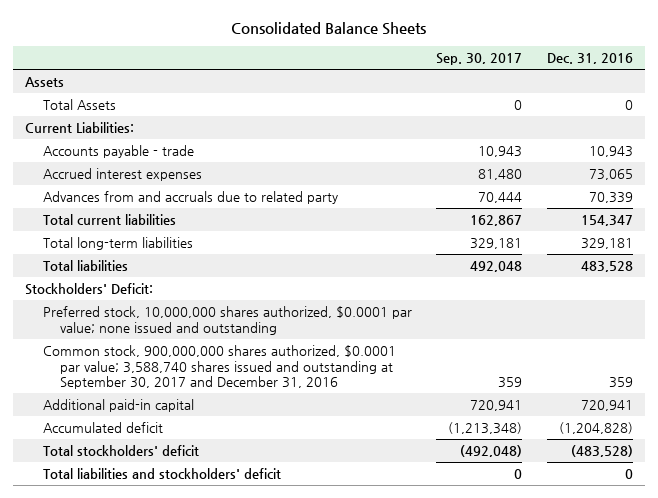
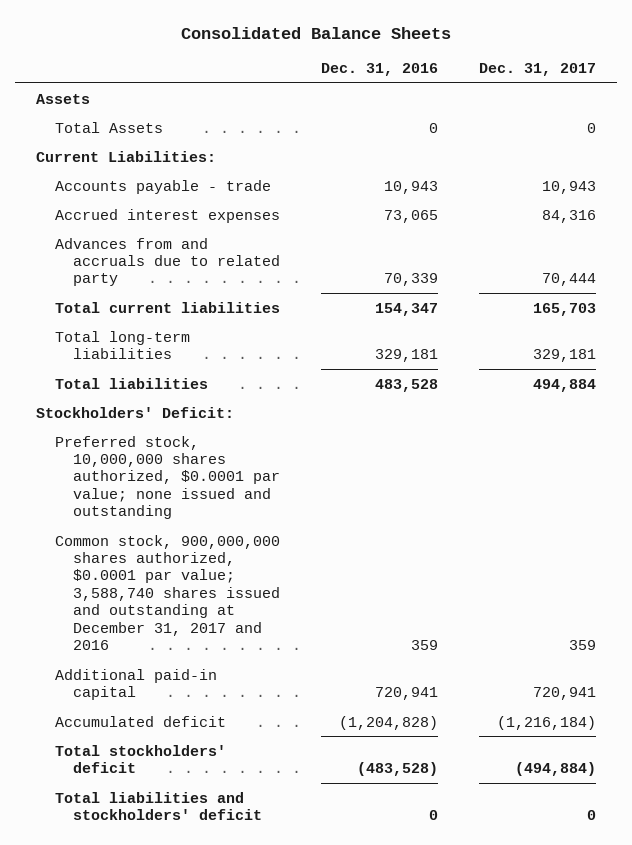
[436,53,523,66] Sep. 30, 2017 -> none
none -> [479,63,597,77] Dec. 31, 2017
[42,345,396,389] Common stock, 900,000,000 shares authorized, $0.0001 par value; 3,588,740 shares issued and outstanding at September 30, 2017 and December 31, 2016 -> [54,534,281,650] Common stock, 900,000,000 shares authorized, $0.0001 par value; 3,588,740 shares issued and outstanding at December 31, 2017 and 2016

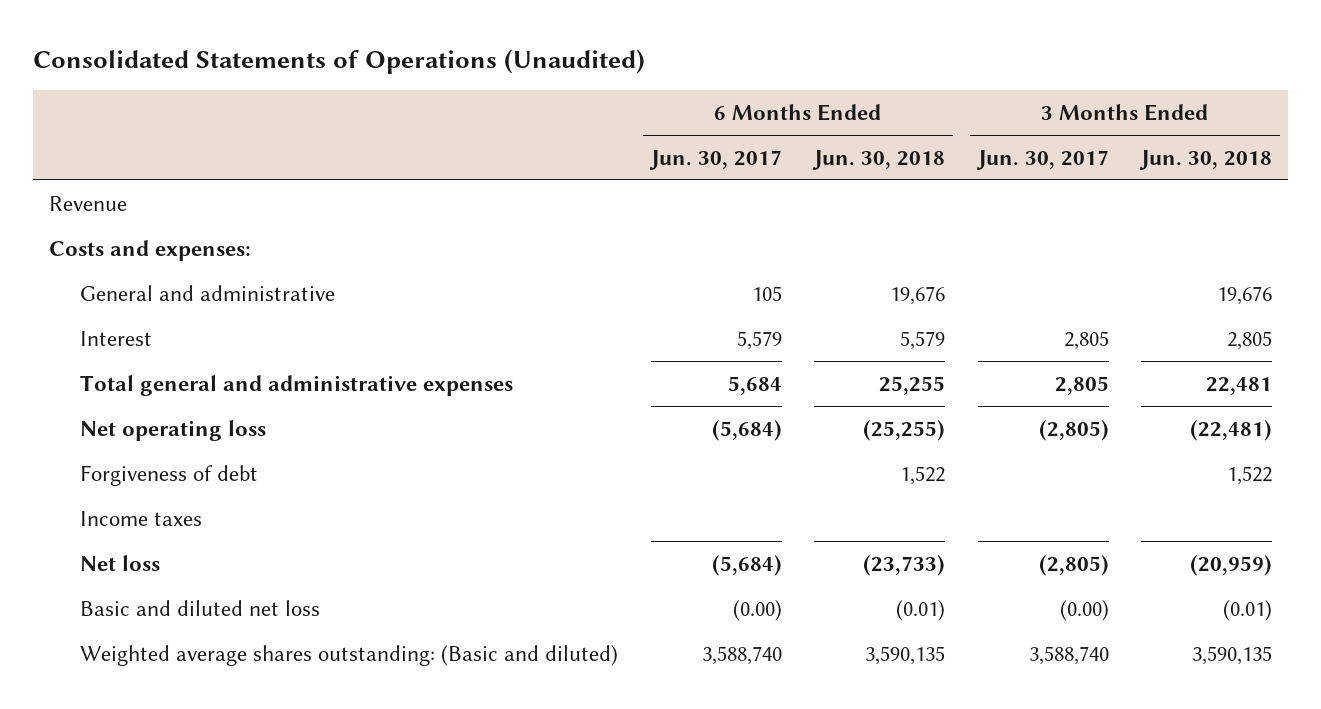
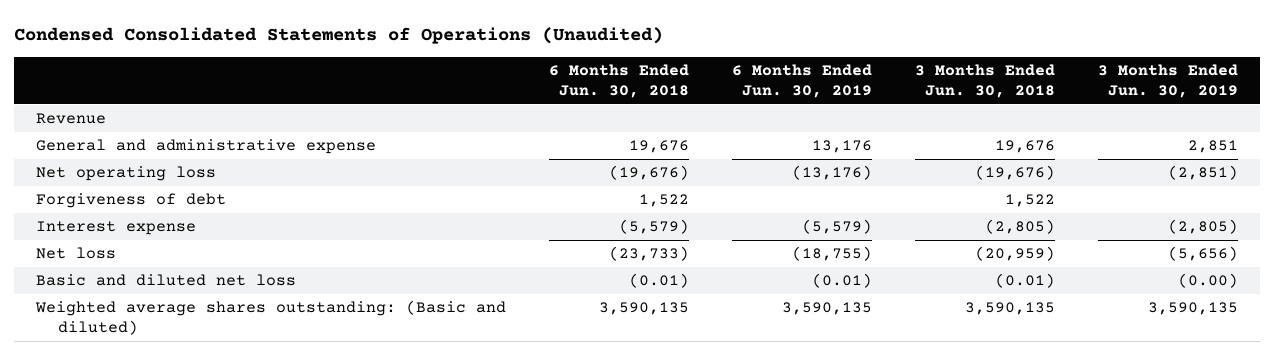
[33,48,646,74] Consolidated Statements of Operations (Unaudited) -> [14,27,664,45] Condensed Consolidated Statements of Operations (Unaudited)
[648,149,782,170] Jun. 30, 2017 -> none
[975,149,1109,170] Jun. 30, 2017 -> none
none -> [732,64,873,98] 6 Months Ended Jun. 30, 2019
none -> [1098,64,1239,98] 3 Months Ended Jun. 30, 2019
[49,239,252,261] Costs and expenses: -> none
[80,330,153,346] Interest -> none
[80,374,514,396] Total general and administrative expenses -> none
[80,284,336,301] General and administrative -> [36,139,377,155] General and administrative expense
[863,419,946,441] (25,255) -> [609,165,690,181] (19,676)
[1190,419,1273,441] (22,481) -> [975,165,1056,181] (19,676)
[80,510,203,526] Income taxes -> none
none -> [36,221,197,236] Interest expense

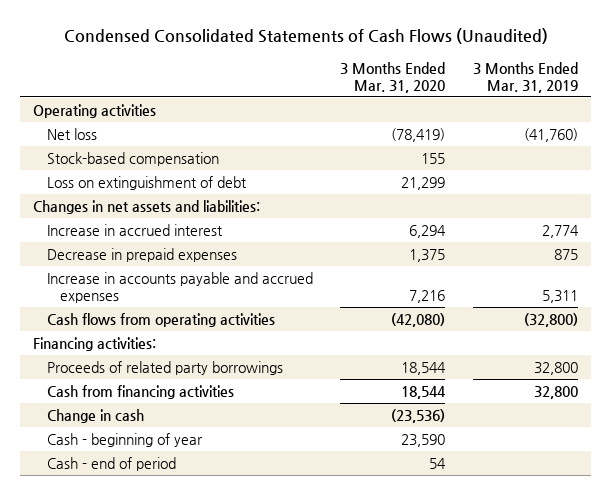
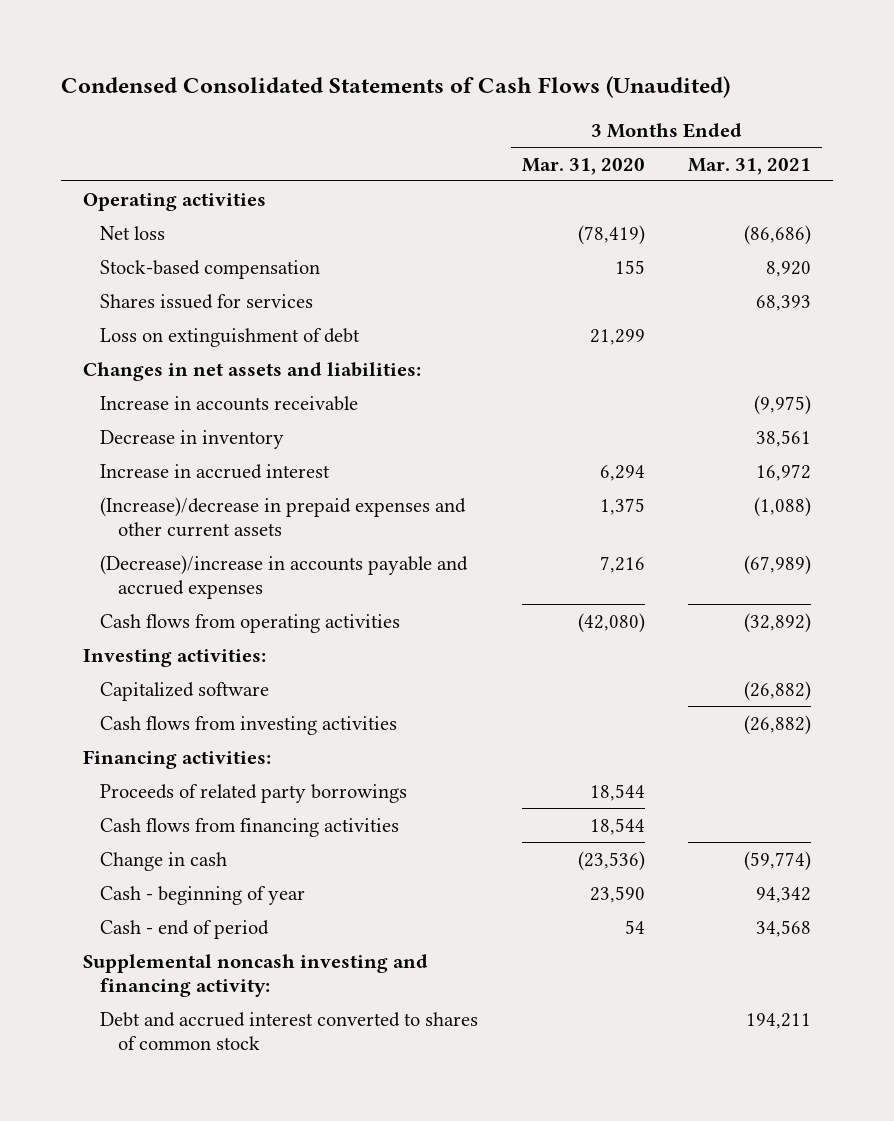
[472,61,578,93] 3 Months Ended Mar. 31, 2019 -> none
none -> [688,157,812,175] Mar. 31, 2021
none -> [100,293,314,309] Shares issued for services
none -> [100,395,359,411] Increase in accounts receivable
none -> [100,429,285,449] Decrease in inventory
[46,247,237,262] Decrease in prepaid expenses -> [100,496,467,537] (Increase)/decrease in prepaid expenses and other current assets
[46,271,313,303] Increase in accounts payable and accrued expenses -> [100,554,469,599] (Decrease)/increase in accounts payable and accrued expenses
none -> [82,648,266,667] Investing activities:
none -> [100,681,270,701] Capitalized software
none -> [100,715,398,735] Cash flows from investing activities
[46,384,234,399] Cash from financing activities -> [100,817,400,837] Cash flows from financing activities
none -> [82,953,428,997] Supplemental noncash investing and financing activity:
none -> [100,1011,479,1050] Debt and accrued interest converted to shares of common stock

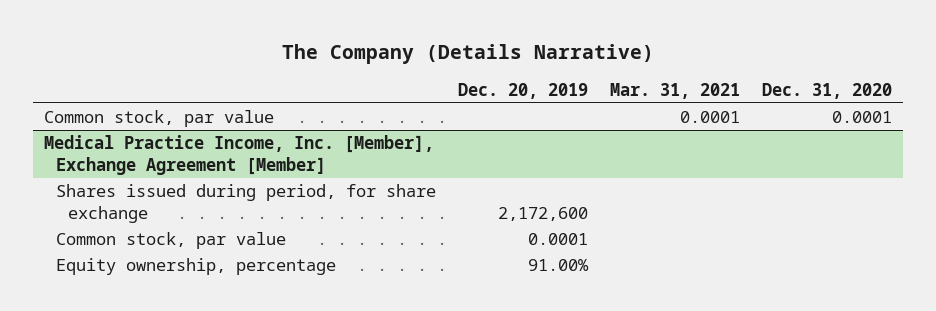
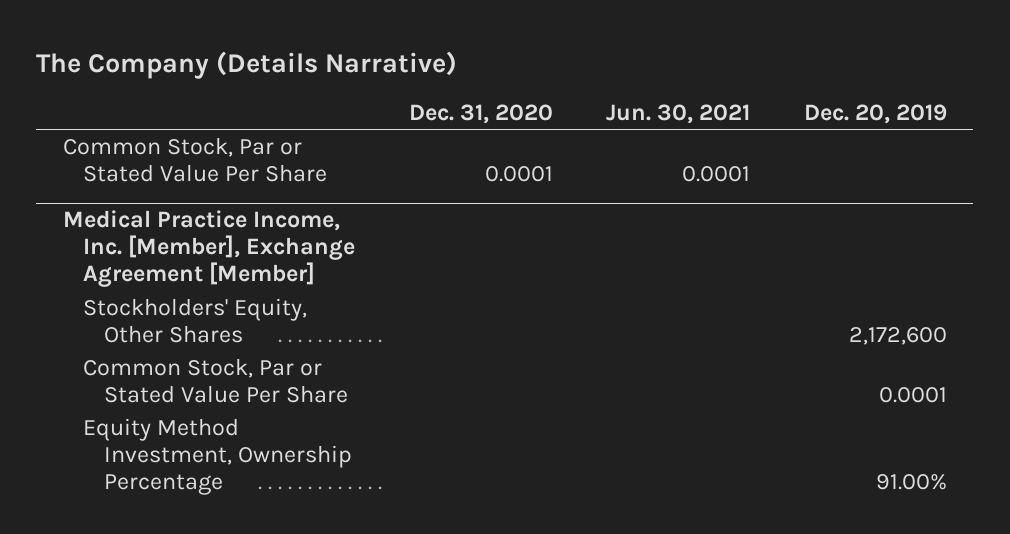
[609,82,740,99] Mar. 31, 2021 -> none
none -> [606,103,751,124] Jun. 30, 2021
[43,110,274,128] Common stock, par value -> [63,136,328,182] Common Stock, Par or Stated Value Per Share
[55,184,436,224] Shares issued during period, for share exchange -> [83,297,308,343] Stockholders' Equity, Other Shares
[55,232,286,250] Common stock, par value -> [83,357,348,403] Common Stock, Par or Stated Value Per Share
[55,258,336,276] Equity ownership, percentage -> [83,417,352,495] Equity Method Investment, Ownership Percentage

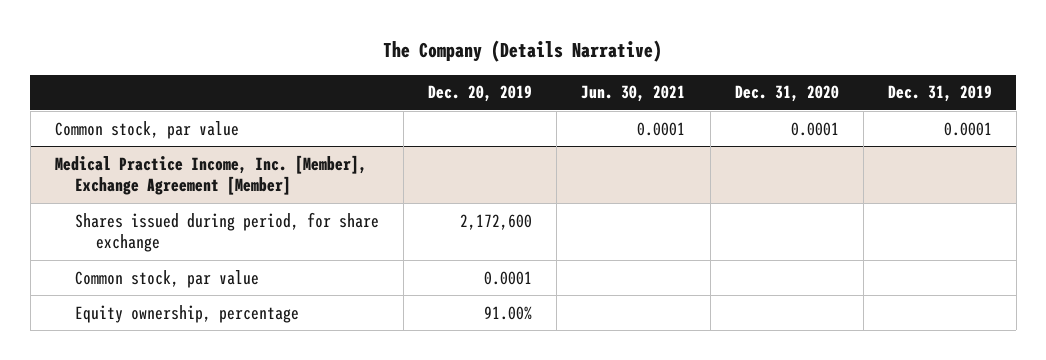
none -> [887,85,992,103] Dec. 31, 2019
[63,136,328,182] Common Stock, Par or Stated Value Per Share -> [54,120,239,139] Common stock, par value
[83,297,308,343] Stockholders' Equity, Other Shares -> [75,211,380,253] Shares issued during period, for share exchange
[83,357,348,403] Common Stock, Par or Stated Value Per Share -> [75,269,260,288] Common stock, par value
[83,417,352,495] Equity Method Investment, Ownership Percentage -> [75,304,300,323] Equity ownership, percentage

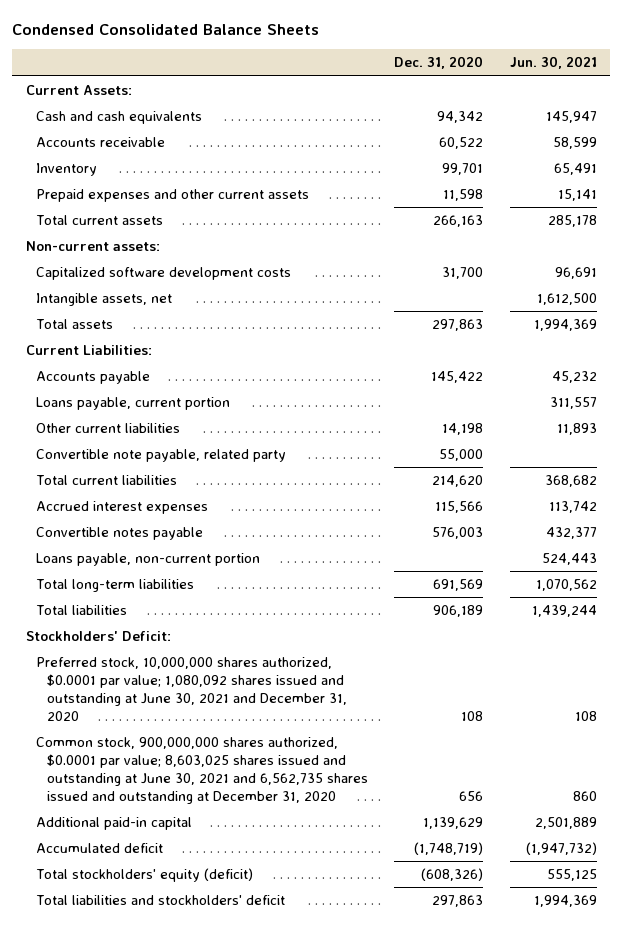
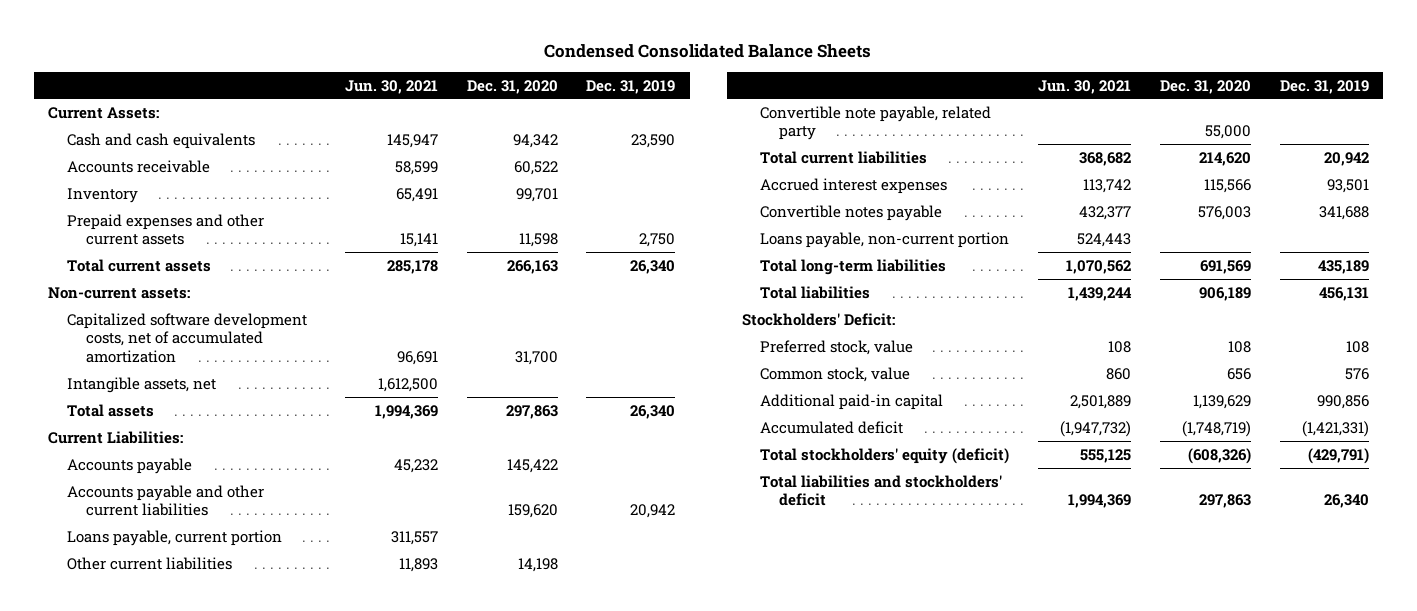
none -> [586,79,676,94] Dec. 31, 2019
[36,267,292,281] Capitalized software development costs -> [66,312,307,364] Capitalized software development costs, net of accumulated amortization
none -> [66,484,264,517] Accounts payable and other current liabilities
[36,657,347,721] Preferred stock, 10,000,000 shares authorized, $0.0001 par value; 1,080,092 shares issued and outstanding at June 30, 2021 and December 31, 2020 -> [760,339,914,355] Preferred stock, value
[36,737,368,804] Common stock, 900,000,000 shares authorized, $0.0001 par value; 8,603,025 shares issued and outstanding at June 30, 2021 and 6,562,735 shares issued and outstanding at December 31, 2020 -> [760,366,911,382] Common stock, value

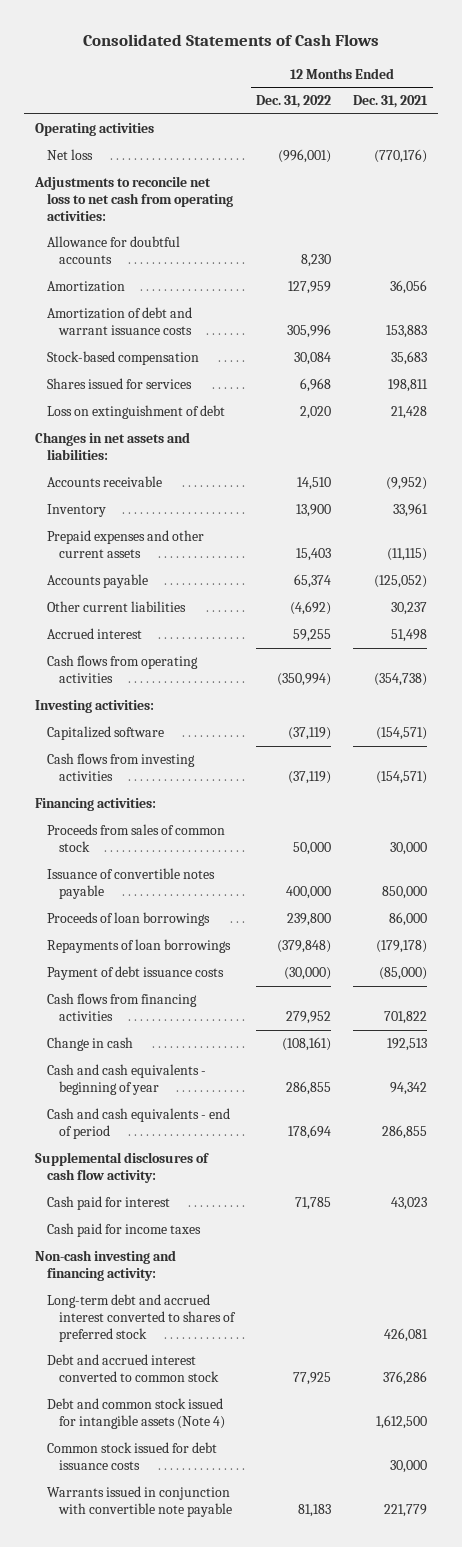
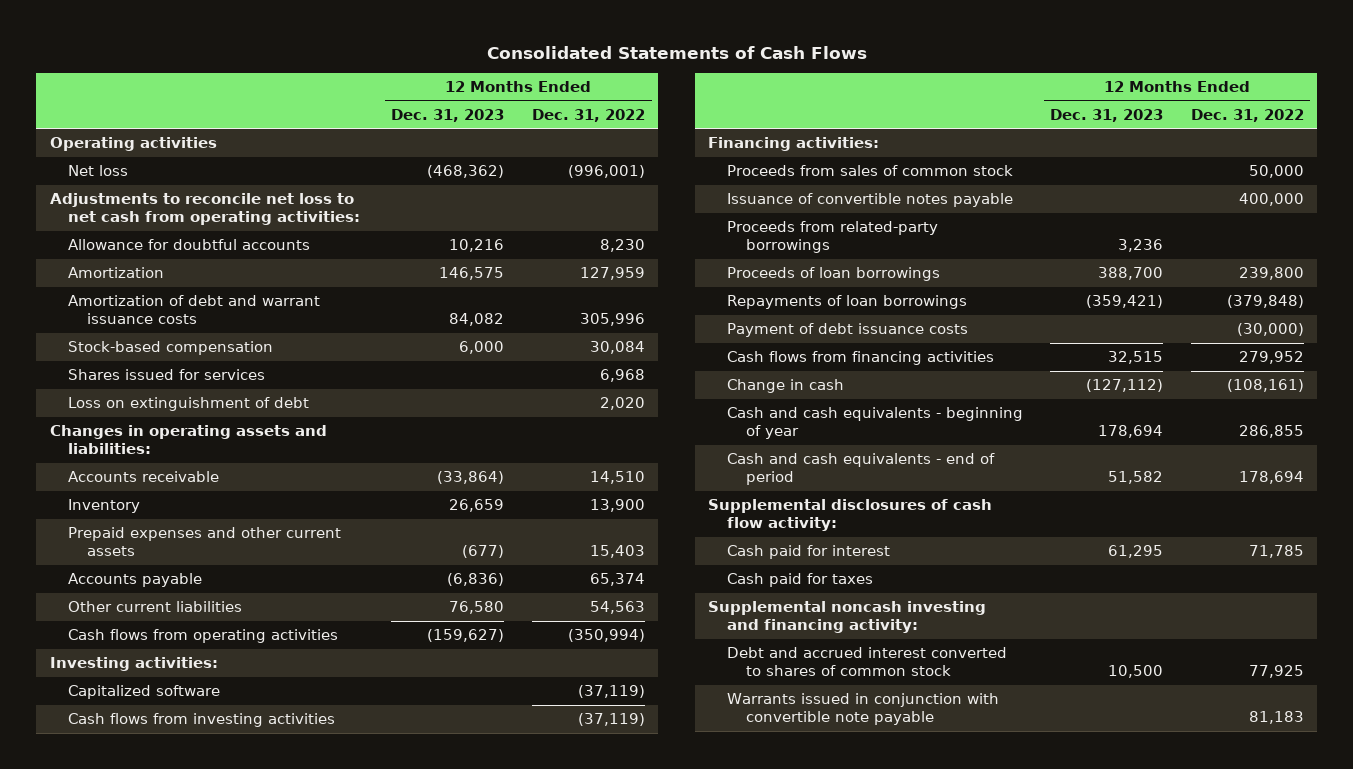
[353,95,429,109] Dec. 31, 2021 -> none
none -> [391,108,505,122] Dec. 31, 2023
[35,432,191,461] Changes in net assets and liabilities: -> [49,425,327,455] Changes in operating assets and liabilities:
[47,628,143,640] Accrued interest -> none
[290,601,332,616] (4,692) -> [589,601,645,615] 54,563
none -> [727,221,939,254] Proceeds from related-party borrowings
[47,1294,237,1343] Long-term debt and accrued interest converted to shares of preferred stock -> none
[47,1398,226,1430] Debt and common stock issued for intangible assets (Note 4) -> none
[47,1442,218,1471] Common stock issued for debt issuance costs -> none
[47,1223,202,1238] Cash paid for income taxes -> [727,573,874,588] Cash paid for taxes
[35,1250,177,1282] Non-cash investing and financing activity: -> [708,601,987,634] Supplemental noncash investing and financing activity:
[47,1354,220,1383] Debt and accrued interest converted to common stock -> [727,647,1008,677] Debt and accrued interest converted to shares of common stock

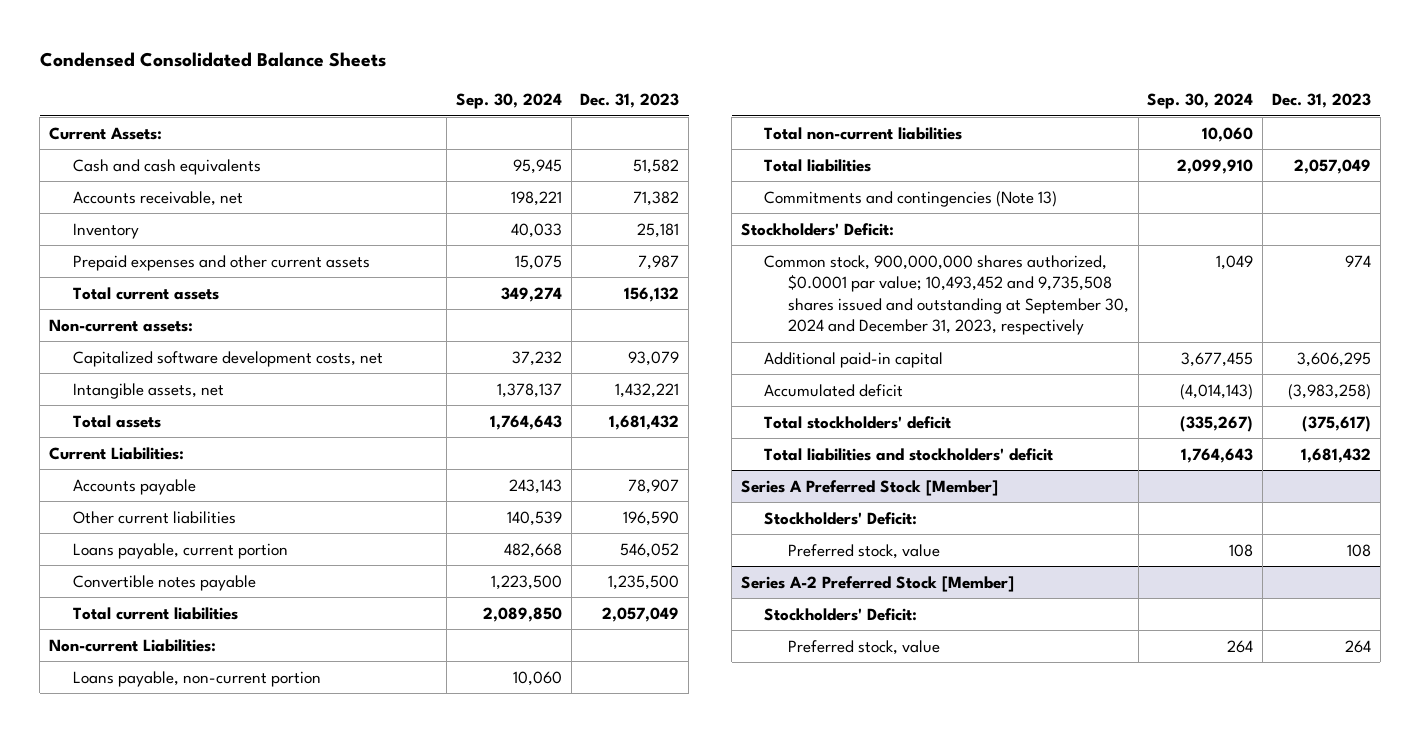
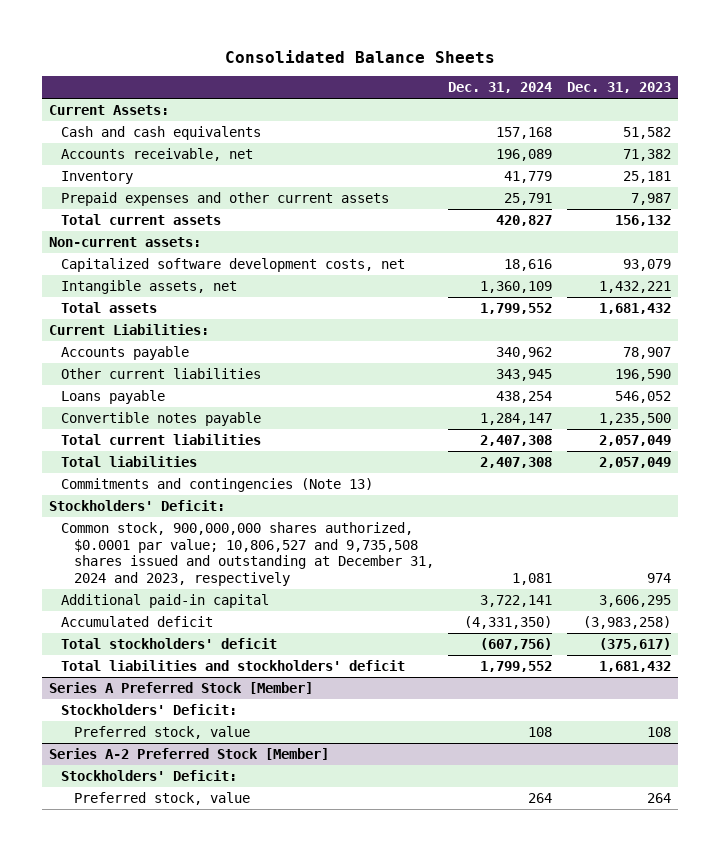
[39,52,386,68] Condensed Consolidated Balance Sheets -> [224,49,495,63] Consolidated Balance Sheets
[455,93,562,110] Sep. 30, 2024 -> none
none -> [448,82,553,94] Dec. 31, 2024
[72,542,288,559] Loans payable, current portion -> [61,389,166,404] Loans payable
[49,638,217,652] Non-current Liabilities: -> none
[72,670,321,687] Loans payable, non-current portion -> none
[764,126,963,140] Total non-current liabilities -> none
[764,254,1129,336] Common stock, 900,000,000 shares authorized, $0.0001 par value; 10,493,452 and 9,735,508 shares issued and outstanding at September 30, 2024 and December 31, 2023, respectively -> [61,521,434,587] Common stock, 900,000,000 shares authorized, $0.0001 par value; 10,806,527 and 9,735,508 shares issued and outstanding at December 31, 2024 and 2023, respectively

